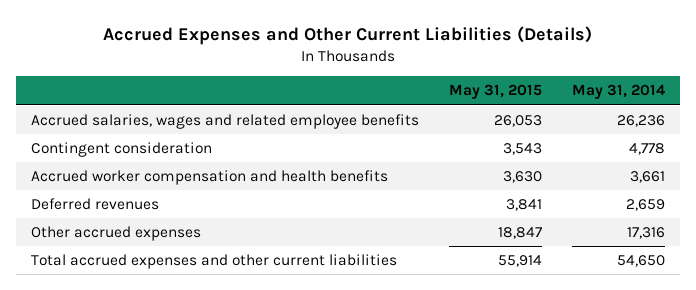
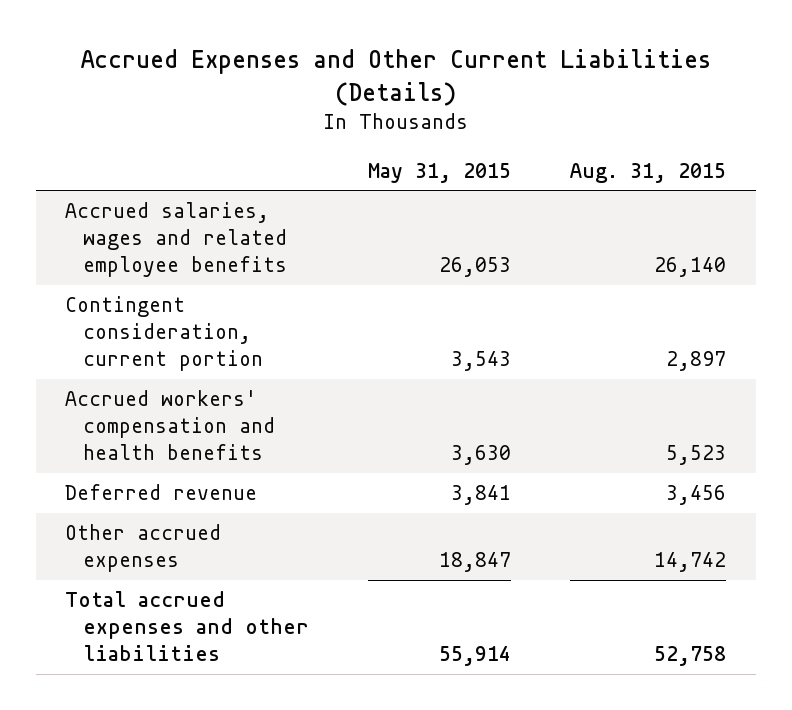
[572,84,666,100] May 31, 2014 -> none
none -> [570,162,727,183] Aug. 31, 2015
[31,141,213,157] Contingent consideration -> [65,296,263,372] Contingent consideration, current portion
[31,169,389,185] Accrued worker compensation and health benefits -> [65,390,275,461] Accrued workers' compensation and health benefits
[31,197,160,210] Deferred revenues -> [65,484,258,501] Deferred revenue
[31,253,398,269] Total accrued expenses and other current liabilities -> [65,591,309,662] Total accrued expenses and other liabilities

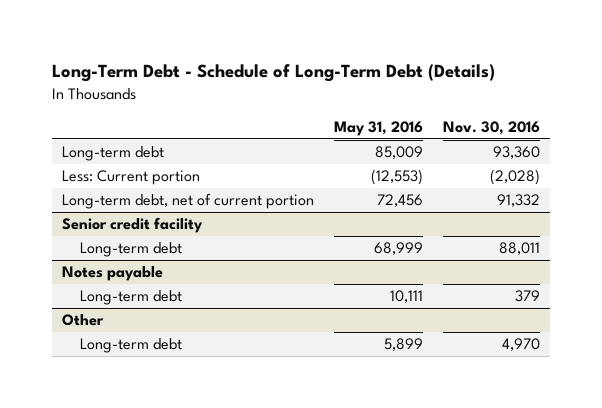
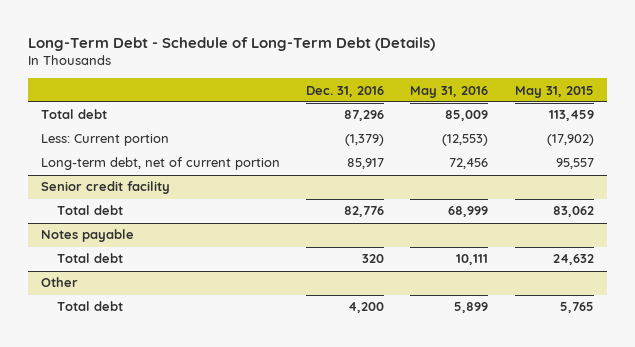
[443,121,541,136] Nov. 30, 2016 -> none
none -> [306,85,385,97] Dec. 31, 2016
none -> [514,85,594,98] May 31, 2015
[62,146,165,162] Long-term debt -> [41,109,108,120] Total debt
[80,242,183,258] Long-term debt -> [57,205,124,216] Total debt
[80,290,183,306] Long-term debt -> [57,253,124,264] Total debt
[80,338,183,354] Long-term debt -> [57,301,124,312] Total debt

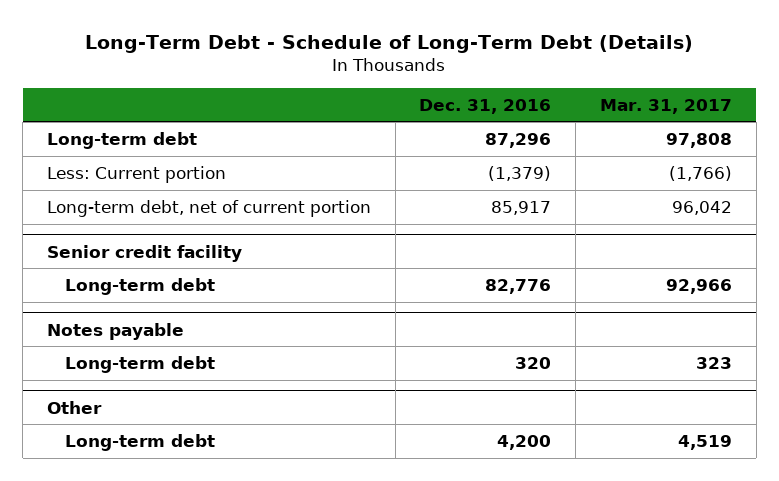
[410,85,489,98] May 31, 2016 -> none
[514,85,594,98] May 31, 2015 -> none
none -> [599,98,732,114] Mar. 31, 2017
[41,109,108,120] Total debt -> [46,131,197,149] Long-term debt
[57,205,124,216] Total debt -> [64,277,215,295] Long-term debt
[57,253,124,264] Total debt -> [64,355,215,373] Long-term debt
[57,301,124,312] Total debt -> [64,433,215,451] Long-term debt

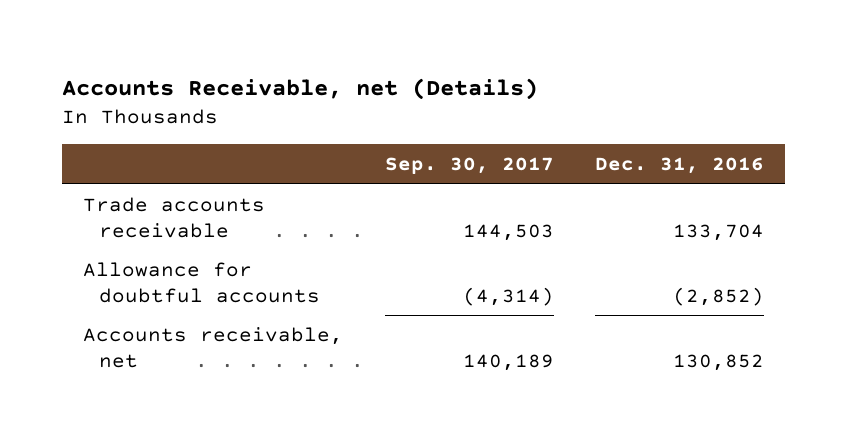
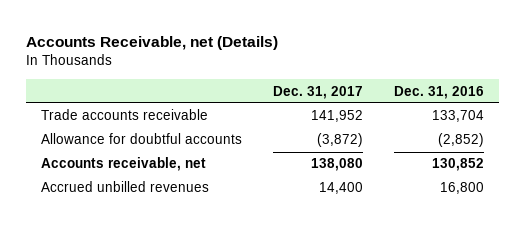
[384,157,554,175] Sep. 30, 2017 -> none
none -> [272,85,363,99] Dec. 31, 2017
none -> [41,181,210,193] Accrued unbilled revenues

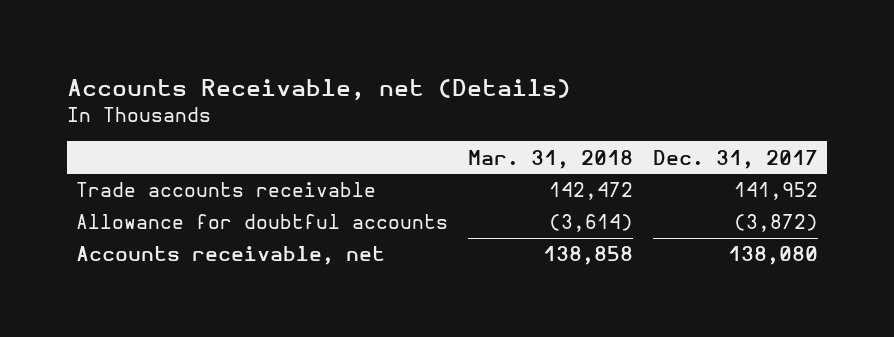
[393,85,484,99] Dec. 31, 2016 -> none
none -> [467,149,633,169] Mar. 31, 2018
[41,181,210,193] Accrued unbilled revenues -> none

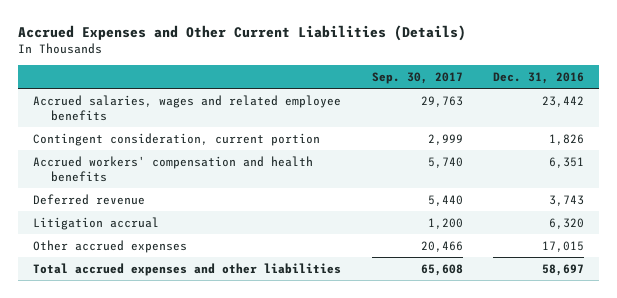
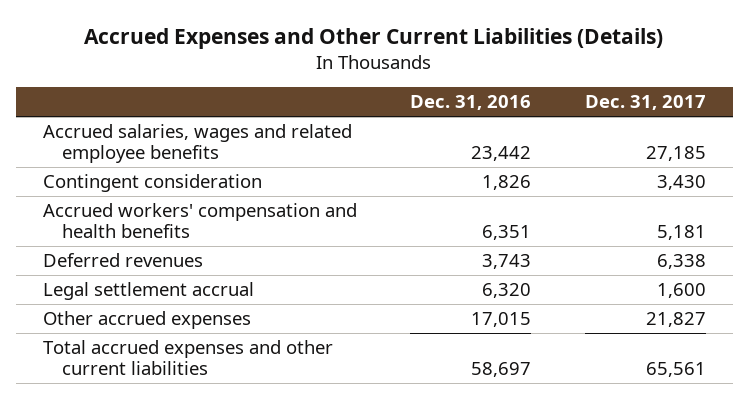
[371,71,463,84] Sep. 30, 2017 -> none
none -> [585,95,707,111] Dec. 31, 2017
[33,132,321,146] Contingent consideration, current portion -> [42,174,262,193] Contingent consideration
[33,193,146,205] Deferred revenue -> [42,253,203,268] Deferred revenues
[33,216,160,230] Litigation accrual -> [42,282,254,301] Legal settlement accrual
[33,262,342,276] Total accrued expenses and other liabilities -> [42,340,333,376] Total accrued expenses and other current liabilities

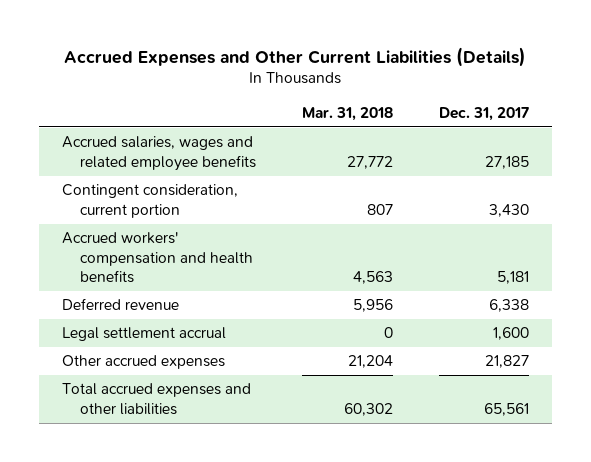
[410,95,532,111] Dec. 31, 2016 -> none
none -> [302,106,394,121] Mar. 31, 2018
[42,174,262,193] Contingent consideration -> [61,184,238,218] Contingent consideration, current portion
[42,253,203,268] Deferred revenues -> [61,298,179,311] Deferred revenue
[42,340,333,376] Total accrued expenses and other current liabilities -> [61,383,251,415] Total accrued expenses and other liabilities

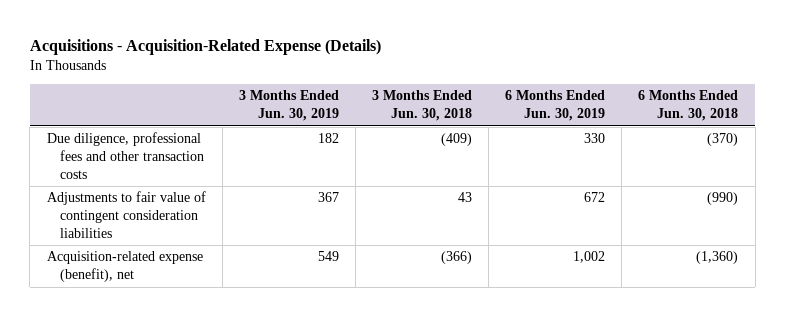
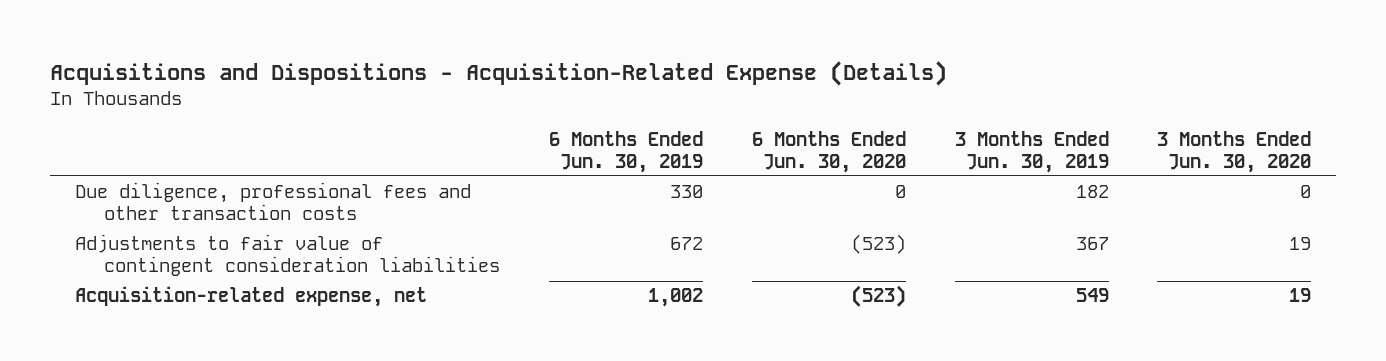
[29,39,381,56] Acquisitions - Acquisition-Related Expense (Details) -> [50,60,948,86] Acquisitions and Dispositions - Acquisition-Related Expense (Details)
[372,90,473,122] 3 Months Ended Jun. 30, 2018 -> none
[638,90,739,122] 6 Months Ended Jun. 30, 2018 -> none
none -> [751,130,906,173] 6 Months Ended Jun. 30, 2020
none -> [1157,130,1312,173] 3 Months Ended Jun. 30, 2020
[46,251,203,283] Acquisition-related expense (benefit), net -> [74,286,427,308] Acquisition-related expense, net

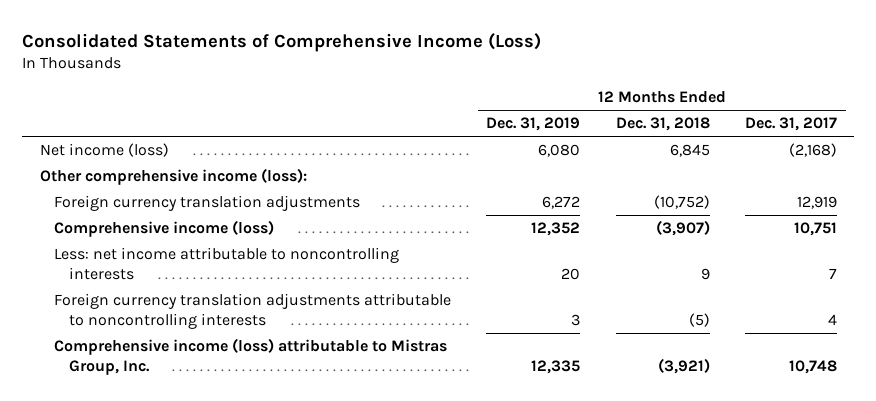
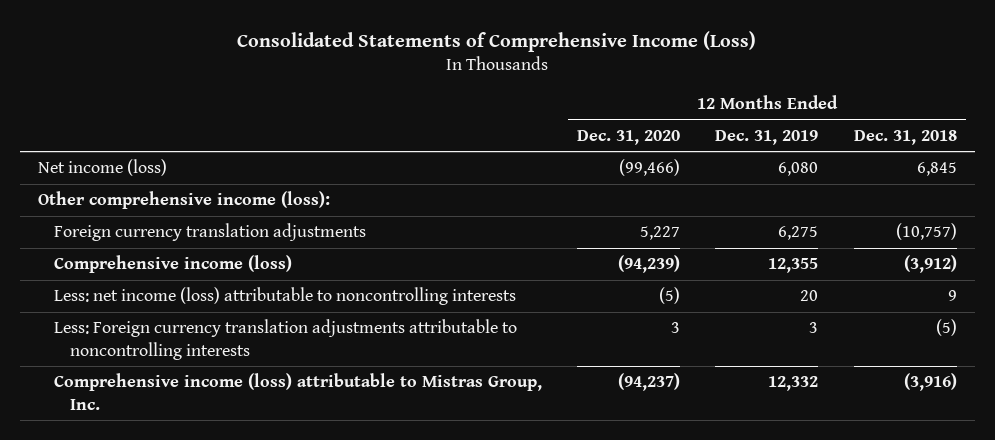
[744,117,837,132] Dec. 31, 2017 -> none
none -> [577,129,681,145] Dec. 31, 2020
[542,195,581,209] 6,272 -> [778,226,819,241] 6,275
[653,194,710,209] (10,752) -> [895,223,957,241] (10,757)
[531,221,581,236] 12,352 -> [768,258,819,274] 12,355
[655,219,710,236] (3,907) -> [903,255,957,274] (3,912)
[54,246,400,280] Less: net income attributable to noncontrolling interests -> [53,287,516,306] Less: net income (loss) attributable to noncontrolling interests
[54,292,452,329] Foreign currency translation adjustments attributable to noncontrolling interests -> [53,319,517,360] Less: Foreign currency translation adjustments attributable to noncontrolling interests
[531,359,581,374] 12,335 -> [768,376,819,392] 12,332
[657,357,710,374] (3,921) -> [903,373,957,392] (3,916)

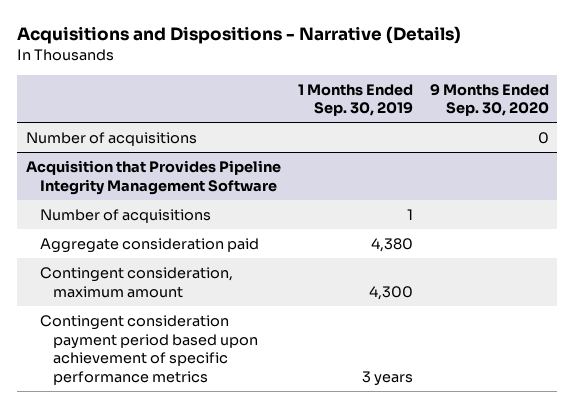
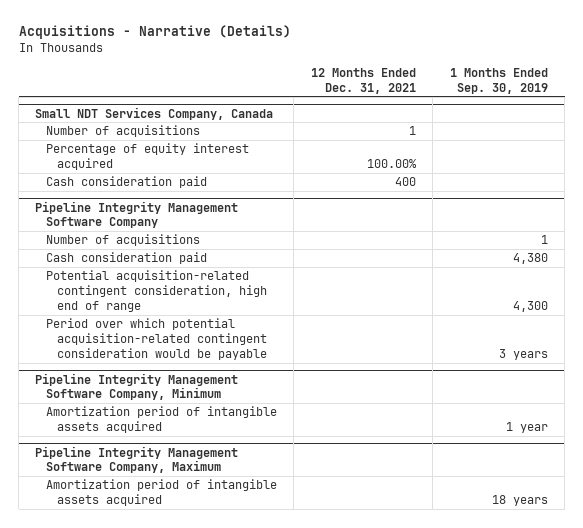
[17,26,462,45] Acquisitions and Dispositions - Narrative (Details) -> [18,25,291,40] Acquisitions - Narrative (Details)
[429,83,549,117] 9 Months Ended Sep. 30, 2020 -> none
none -> [310,67,416,94] 12 Months Ended Dec. 31, 2021
none -> [35,106,274,120] Small NDT Services Company, Canada
none -> [46,143,250,171] Percentage of equity interest acquired
none -> [46,176,208,189] Cash consideration paid
[25,159,281,195] Acquisition that Provides Pipeline Integrity Management Software -> [35,200,239,229] Pipeline Integrity Management Software Company
[39,237,259,253] Aggregate consideration paid -> [46,252,208,265] Cash consideration paid
[39,266,233,298] Contingent consideration, maximum amount -> [46,270,267,312] Potential acquisition-related contingent consideration, high end of range
[39,314,259,386] Contingent consideration payment period based upon achievement of specific performance metrics -> [46,318,267,360] Period over which potential acquisition-related contingent consideration would be payable
none -> [35,372,239,401] Pipeline Integrity Management Software Company, Minimum
none -> [46,406,278,434] Amortization period of intangible assets acquired
none -> [35,445,239,474] Pipeline Integrity Management Software Company, Maximum
none -> [46,479,278,507] Amortization period of intangible assets acquired

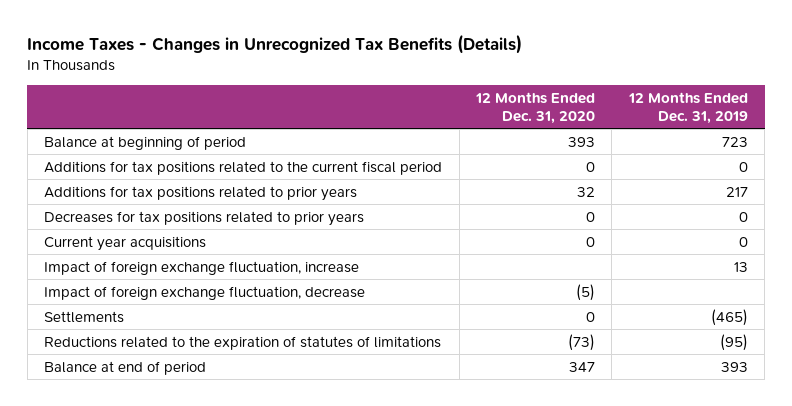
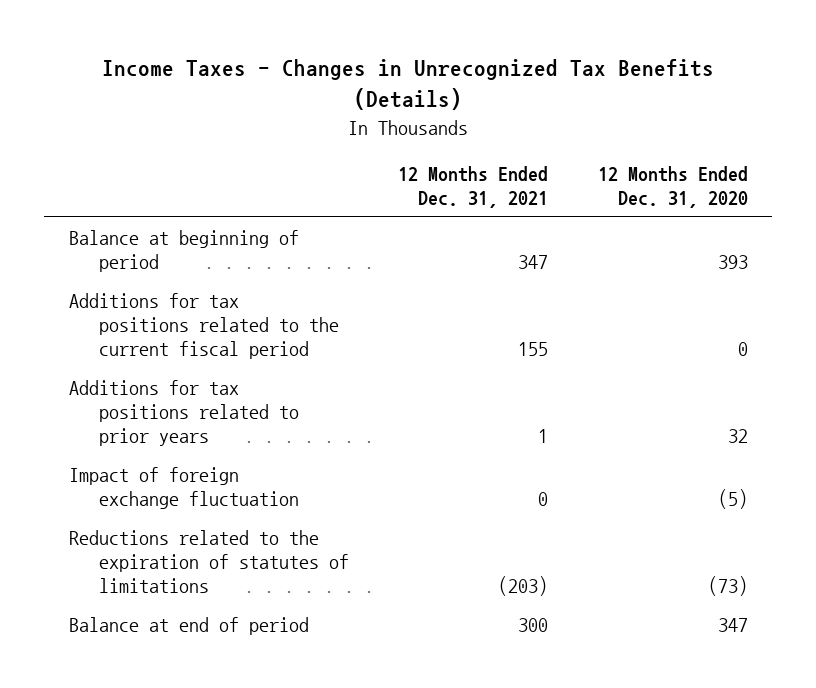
[627,92,748,124] 12 Months Ended Dec. 31, 2019 -> none
none -> [398,165,549,208] 12 Months Ended Dec. 31, 2021
[44,210,365,226] Decreases for tax positions related to prior years -> none
[44,235,207,251] Current year acquisitions -> none
[44,260,360,275] Impact of foreign exchange fluctuation, increase -> none
[44,310,125,323] Settlements -> none
[44,285,366,300] Impact of foreign exchange fluctuation, decrease -> [68,466,300,510] Impact of foreign exchange fluctuation

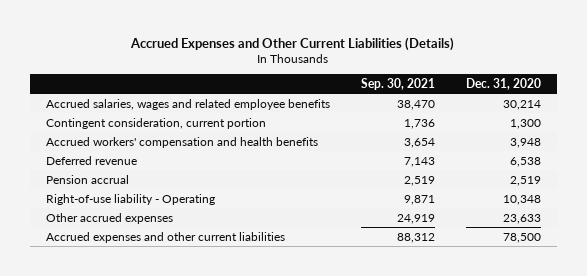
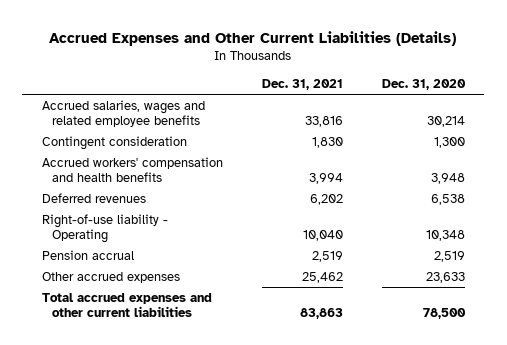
[360,77,435,90] Sep. 30, 2021 -> none
none -> [261,79,343,91] Dec. 31, 2021
[45,117,266,129] Contingent consideration, current portion -> [41,135,187,150] Contingent consideration
[45,155,137,165] Deferred revenue -> [41,192,146,203] Deferred revenues
[45,174,129,184] Pension accrual -> [41,249,134,260] Pension accrual
[45,231,285,243] Accrued expenses and other current liabilities -> [41,292,212,318] Total accrued expenses and other current liabilities

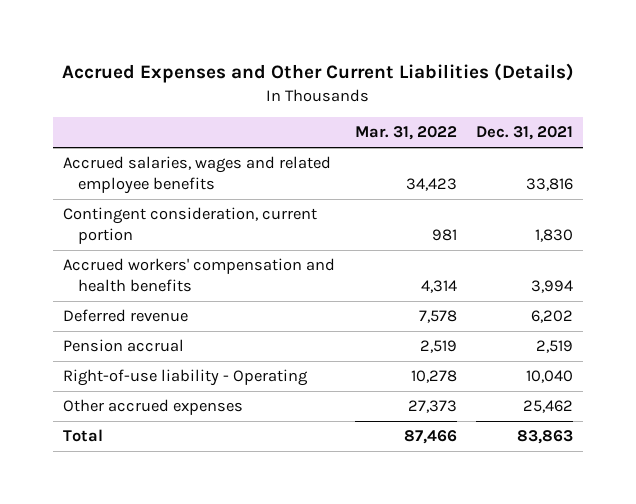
[381,79,466,91] Dec. 31, 2020 -> none
none -> [354,126,457,141] Mar. 31, 2022
[41,135,187,150] Contingent consideration -> [62,207,317,245] Contingent consideration, current portion
[41,192,146,203] Deferred revenues -> [62,309,188,323] Deferred revenue
[41,213,168,244] Right-of-use liability - Operating -> [62,369,308,387] Right-of-use liability - Operating
[41,292,212,318] Total accrued expenses and other current liabilities -> [62,429,103,443] Total

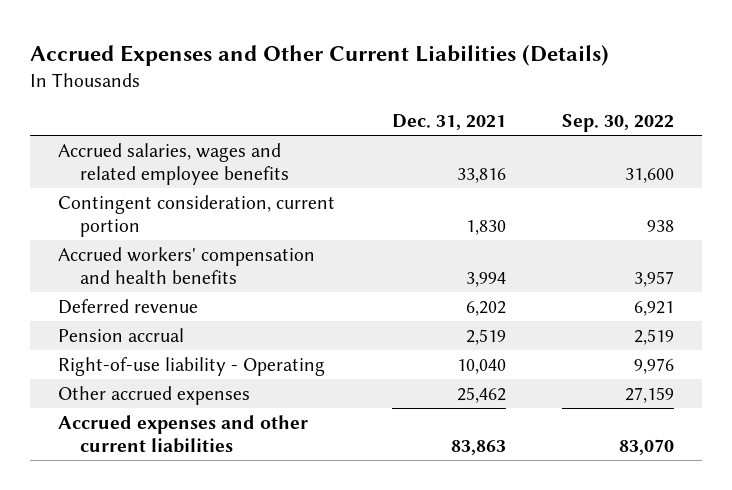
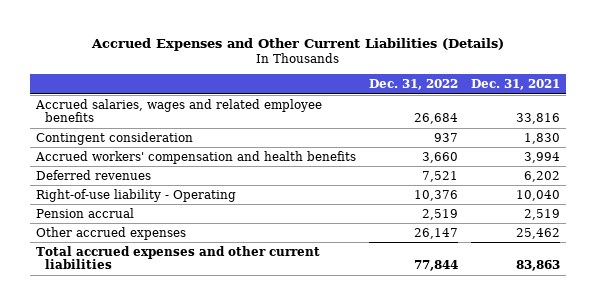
[561,114,674,133] Sep. 30, 2022 -> none
none -> [369,79,459,91] Dec. 31, 2022
[58,194,336,237] Contingent consideration, current portion -> [36,131,194,145] Contingent consideration
[58,298,199,314] Deferred revenue -> [36,169,152,180] Deferred revenues
[58,327,185,342] Pension accrual -> [36,207,135,218] Pension accrual
[58,414,309,453] Accrued expenses and other current liabilities -> [36,245,321,270] Total accrued expenses and other current liabilities

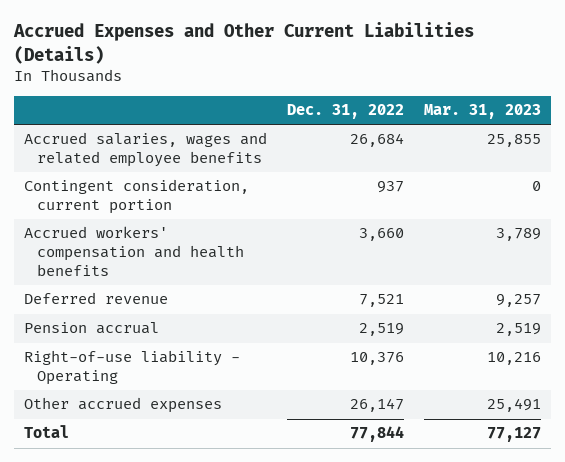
[470,79,560,91] Dec. 31, 2021 -> none
none -> [423,104,541,120] Mar. 31, 2023
[36,131,194,145] Contingent consideration -> [24,179,250,215] Contingent consideration, current portion
[36,169,152,180] Deferred revenues -> [24,292,169,305] Deferred revenue
[36,188,237,202] Right-of-use liability - Operating -> [24,350,241,386] Right-of-use liability - Operating
[36,245,321,270] Total accrued expenses and other current liabilities -> [24,425,70,439] Total

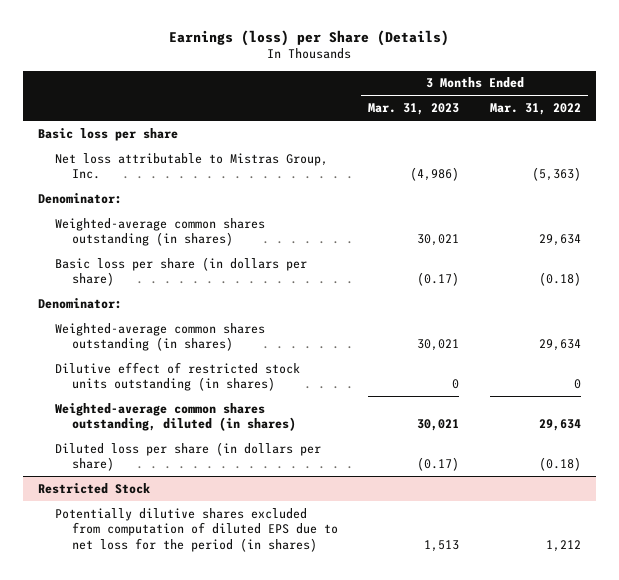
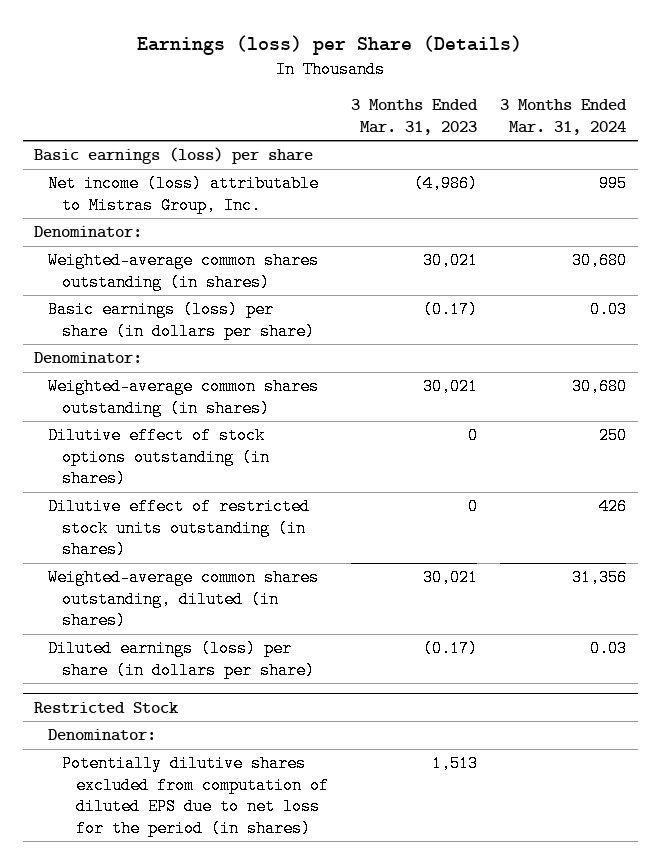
[489,103,581,116] Mar. 31, 2022 -> none
none -> [500,99,628,136] 3 Months Ended Mar. 31, 2024
[37,127,178,141] Basic loss per share -> [34,147,314,165] Basic earnings (loss) per share
[55,152,329,180] Net loss attributable to Mistras Group, Inc. -> [48,175,320,214] Net income (loss) attributable to Mistras Group, Inc.
[55,256,308,287] Basic loss per share (in dollars per share) -> [48,301,315,340] Basic earnings (loss) per share (in dollars per share)
none -> [48,427,270,488] Dilutive effect of stock options outstanding (in shares)
[55,441,322,472] Diluted loss per share (in dollars per share) -> [48,640,315,679] Diluted earnings (loss) per share (in dollars per share)
none -> [48,729,157,742] Denominator:

